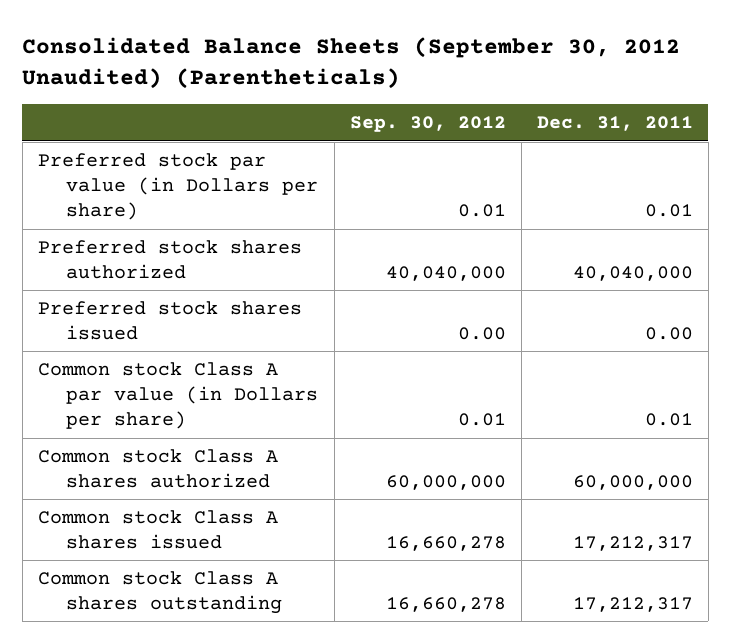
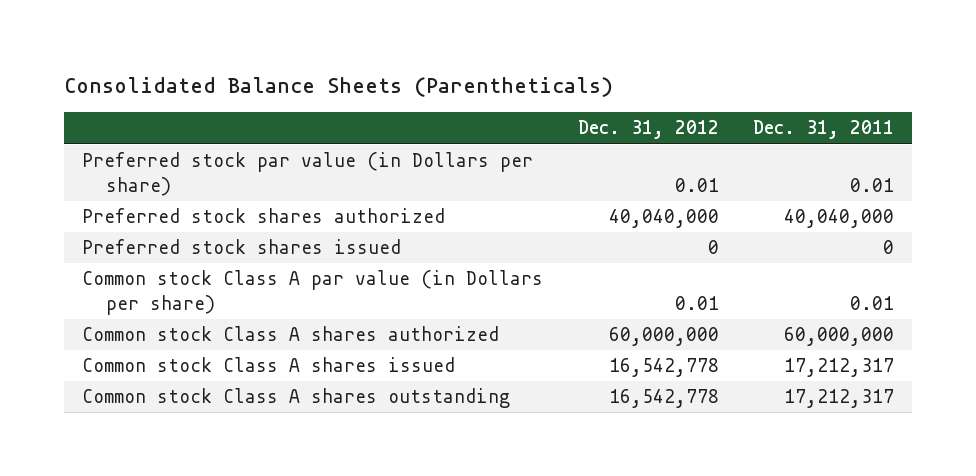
[22,37,681,90] Consolidated Balance Sheets (September 30, 2012 Unaudited) (Parentheticals) -> [64,77,614,98] Consolidated Balance Sheets (Parentheticals)
[349,116,506,133] Sep. 30, 2012 -> none
none -> [577,120,719,140] Dec. 31, 2012
[644,327,693,341] 0.00 -> [883,240,895,255] 0

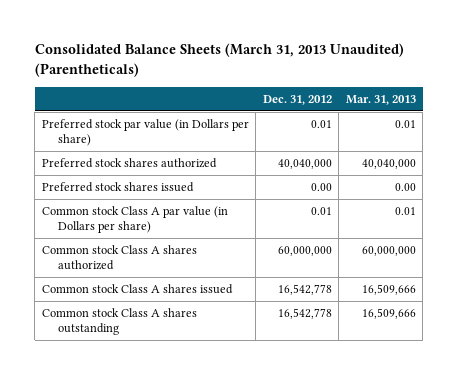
[64,77,614,98] Consolidated Balance Sheets (Parentheticals) -> [34,43,404,78] Consolidated Balance Sheets (March 31, 2013 Unaudited) (Parentheticals)
[753,120,895,140] Dec. 31, 2011 -> none
none -> [345,94,416,105] Mar. 31, 2013
[707,240,719,255] 0 -> [310,183,332,192] 0.00

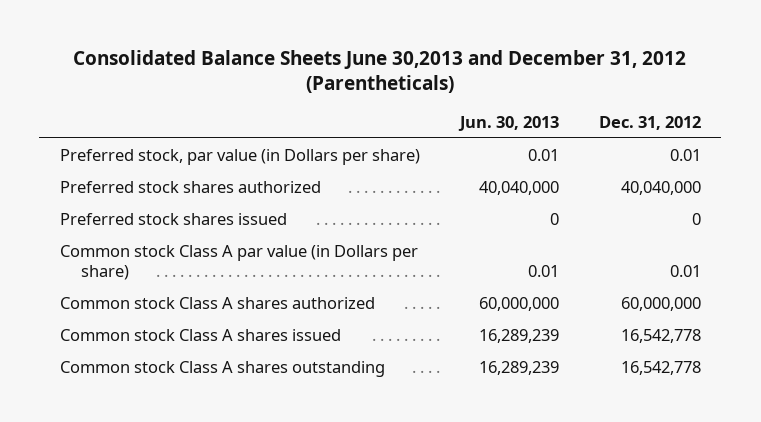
[34,43,404,78] Consolidated Balance Sheets (March 31, 2013 Unaudited) (Parentheticals) -> [73,49,687,94] Consolidated Balance Sheets June 30,2013 and December 31, 2012 (Parentheticals)
[345,94,416,105] Mar. 31, 2013 -> none
none -> [457,116,559,132] Jun. 30, 2013
[41,119,249,147] Preferred stock par value (in Dollars per share) -> [59,148,420,165] Preferred stock, par value (in Dollars per share)
[310,183,332,192] 0.00 -> [692,212,702,225] 0

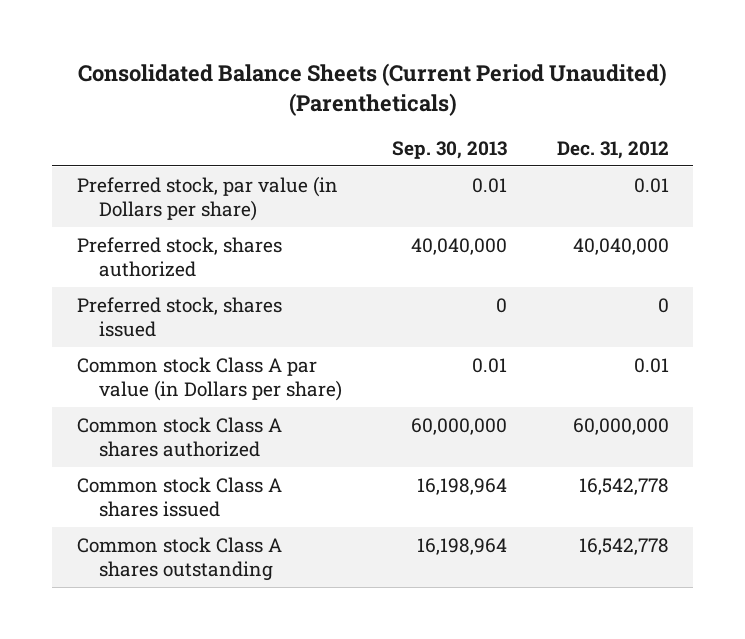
[73,49,687,94] Consolidated Balance Sheets June 30,2013 and December 31, 2012 (Parentheticals) -> [77,63,667,117] Consolidated Balance Sheets (Current Period Unaudited) (Parentheticals)
[457,116,559,132] Jun. 30, 2013 -> none
none -> [391,140,507,159] Sep. 30, 2013
[59,180,321,193] Preferred stock shares authorized -> [76,236,282,278] Preferred stock, shares authorized
[59,212,287,225] Preferred stock shares issued -> [76,296,282,338] Preferred stock, shares issued

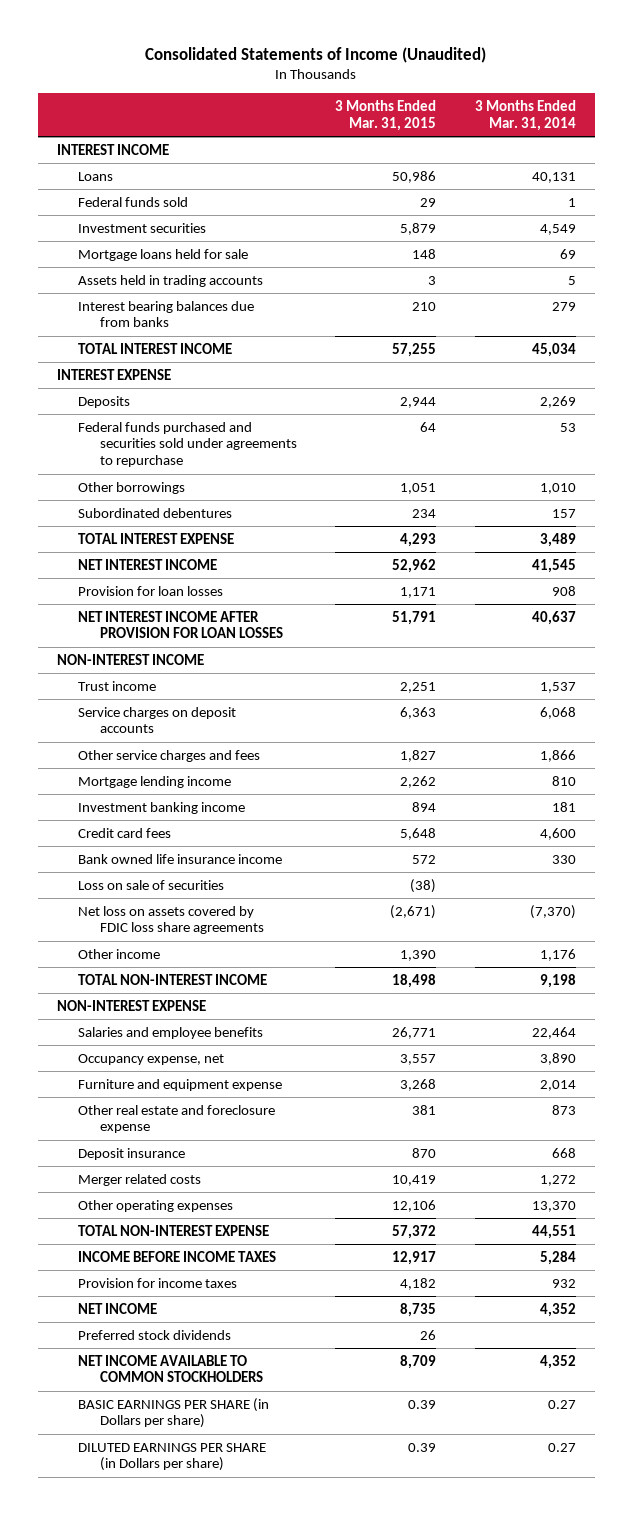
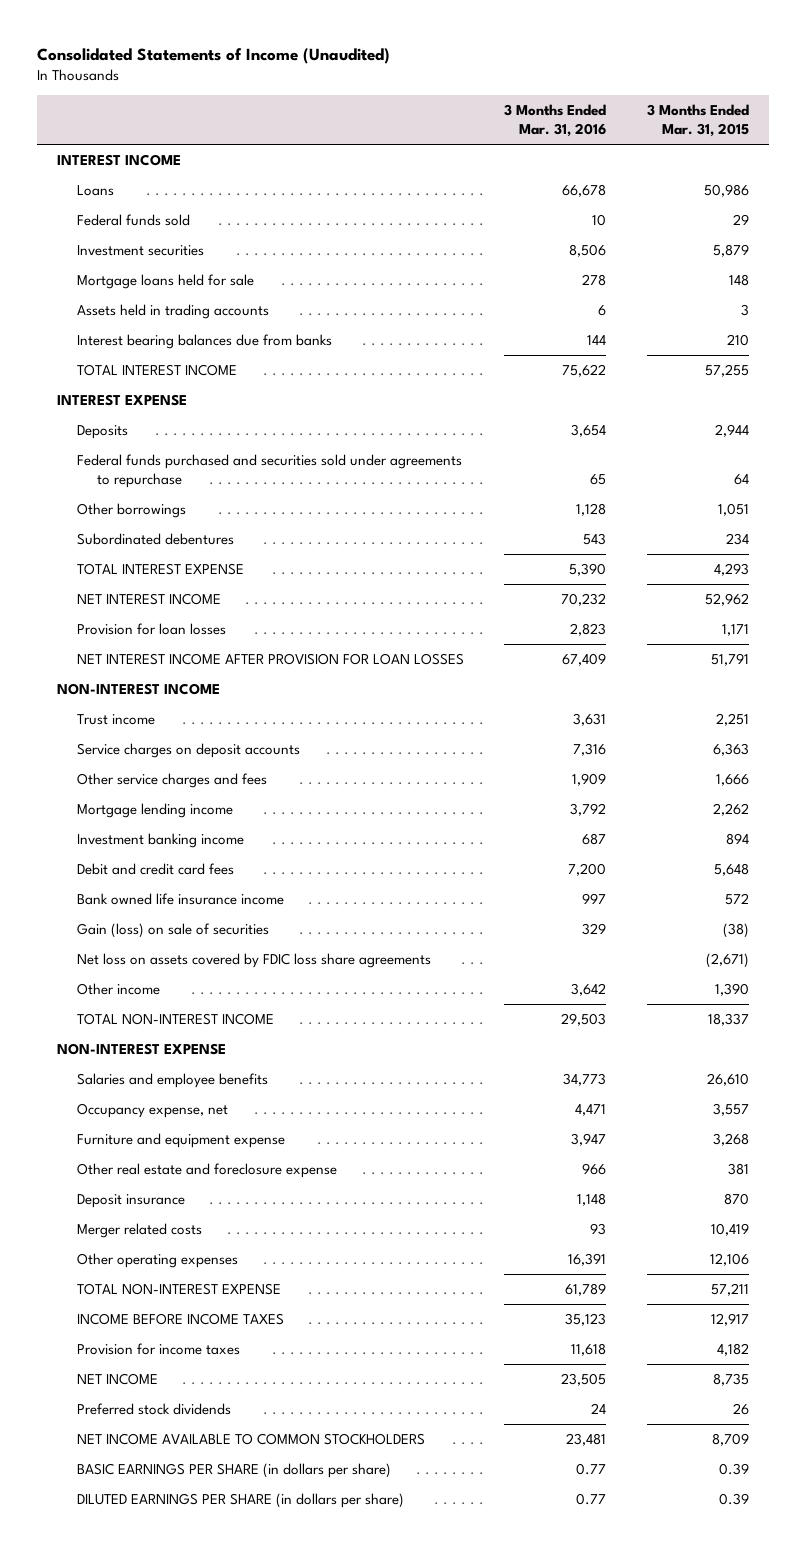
[474,100,576,131] 3 Months Ended Mar. 31, 2014 -> none
none -> [504,104,607,138] 3 Months Ended Mar. 31, 2016
[400,749,437,762] 1,827 -> [715,774,749,787] 1,666
[78,827,172,838] Credit card fees -> [76,863,234,876] Debit and credit card fees
[78,879,225,890] Loss on sale of securities -> [76,923,269,939] Gain (loss) on sale of securities
[392,973,437,988] 18,498 -> [707,1013,749,1027] 18,337
[392,1026,437,1039] 26,771 -> [706,1073,749,1087] 26,610
[392,1224,437,1239] 57,372 -> [710,1283,749,1297] 57,211
[78,1397,270,1429] BASIC EARNINGS PER SHARE (in Dollars per share) -> [76,1463,391,1479] BASIC EARNINGS PER SHARE (in dollars per share)
[78,1442,267,1472] DILUTED EARNINGS PER SHARE (in Dollars per share) -> [76,1493,404,1509] DILUTED EARNINGS PER SHARE (in dollars per share)

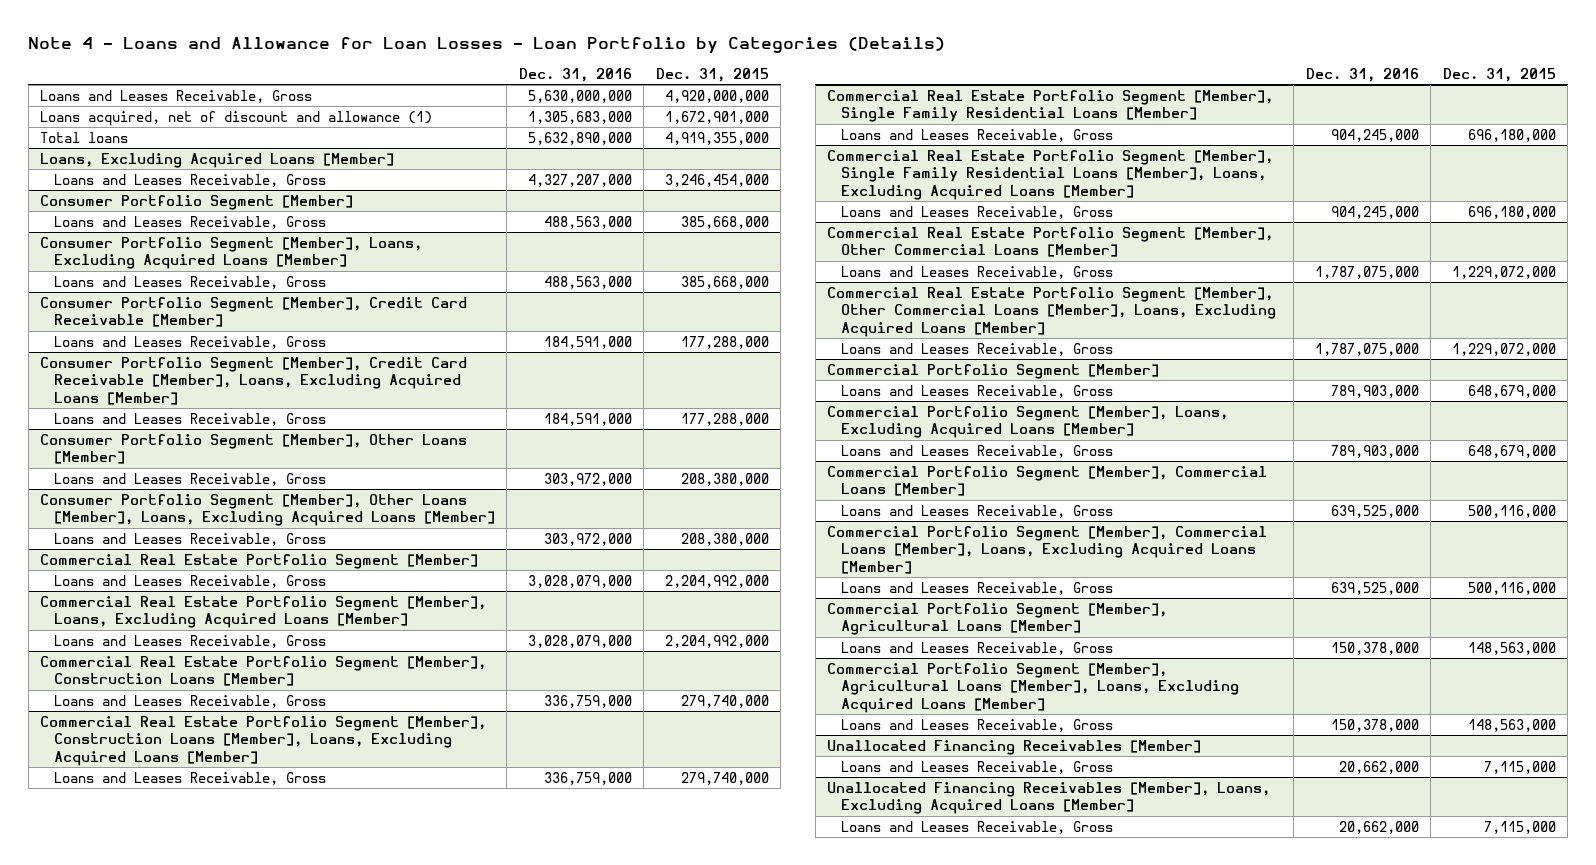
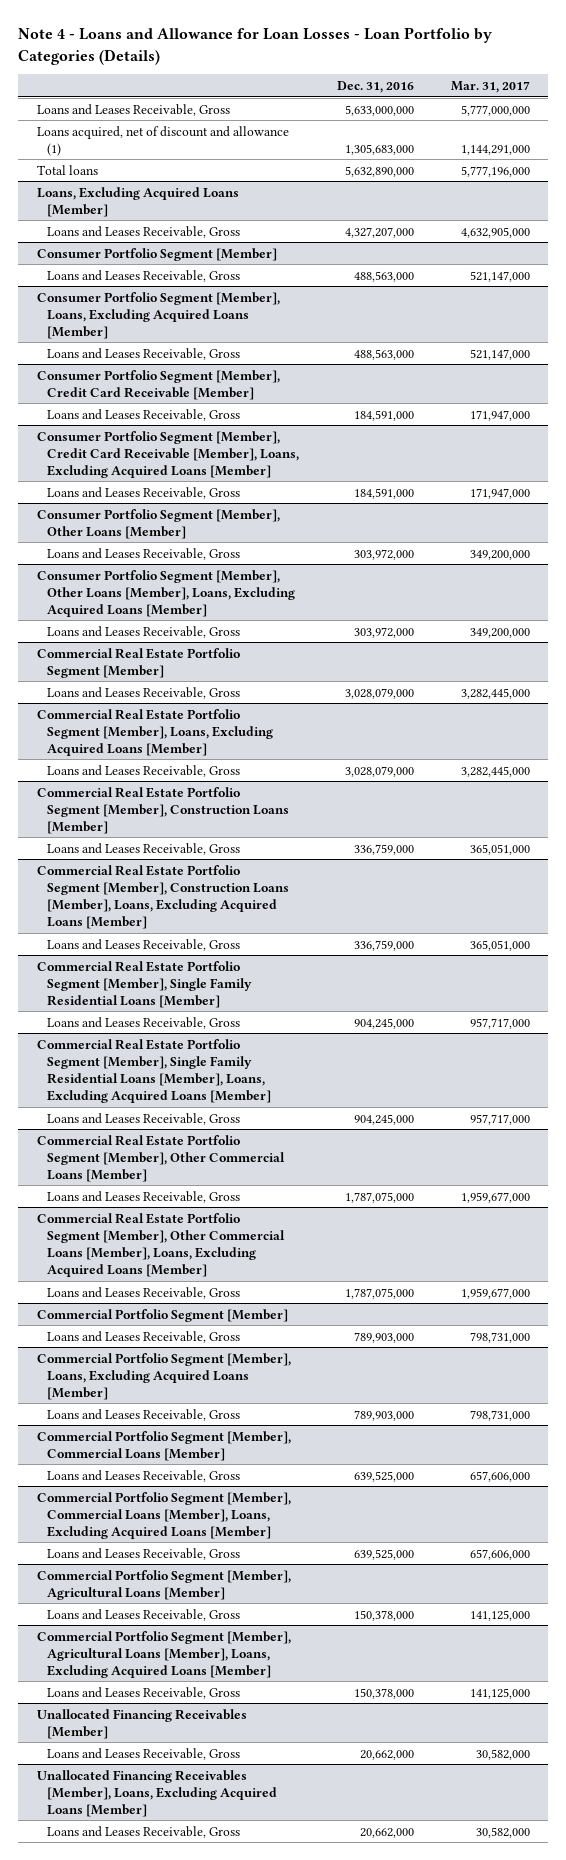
[655,67,769,82] Dec. 31, 2015 -> none
none -> [450,80,530,93] Mar. 31, 2017
[527,89,632,103] 5,630,000,000 -> [344,104,414,116] 5,633,000,000

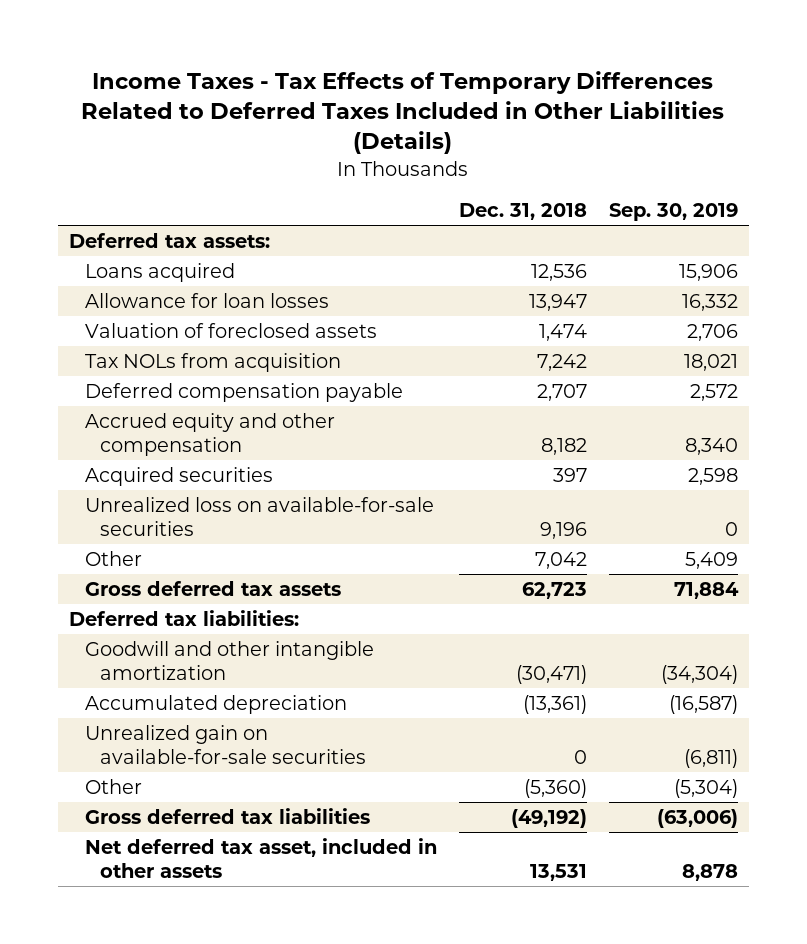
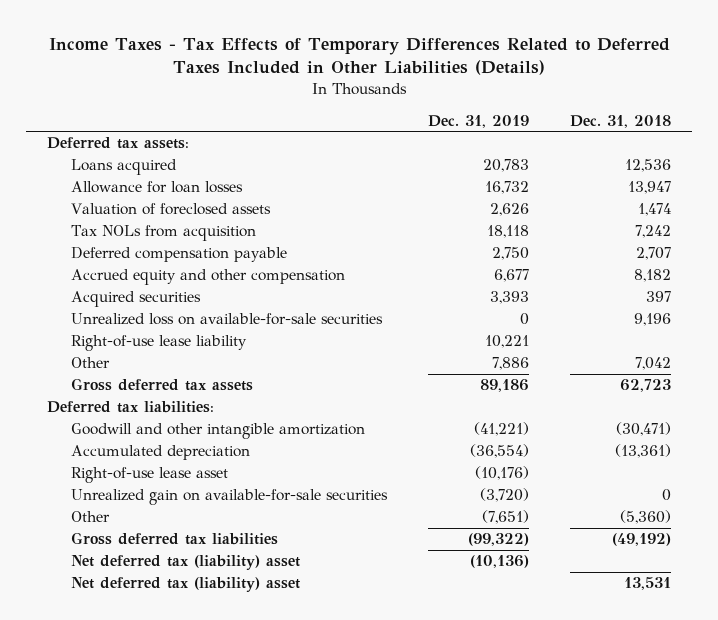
[608,203,738,222] Sep. 30, 2019 -> none
none -> [427,114,529,128] Dec. 31, 2019
none -> [70,335,247,352] Right-of-use lease liability
none -> [70,467,228,484] Right-of-use lease asset
none -> [70,555,300,571] Net deferred tax (liability) asset
[84,837,437,879] Net deferred tax asset, included in other assets -> [70,577,300,593] Net deferred tax (liability) asset

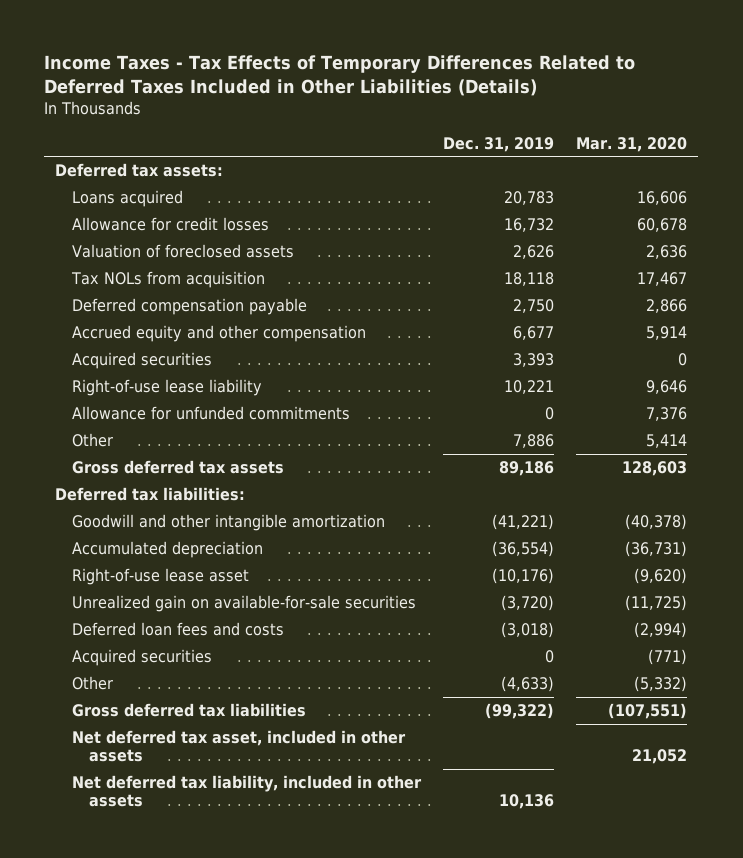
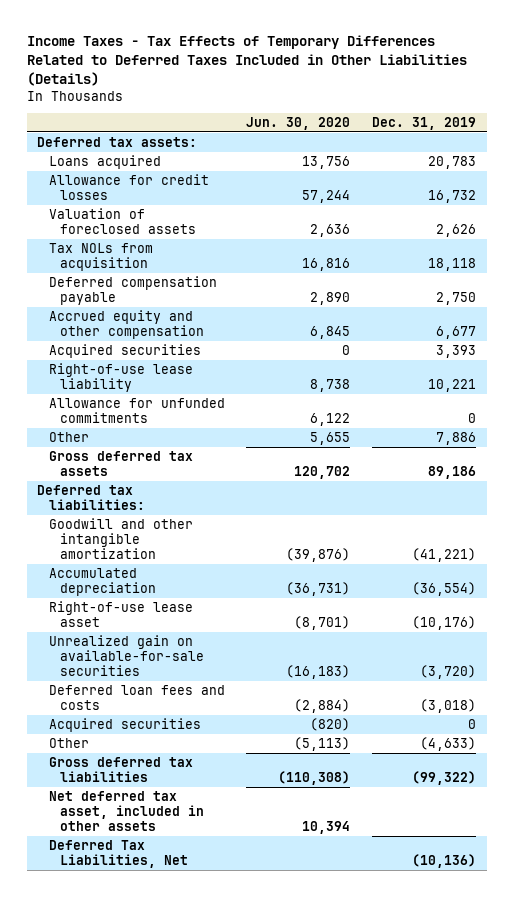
[576,136,688,152] Mar. 31, 2020 -> none
none -> [246,117,351,131] Jun. 30, 2020
[72,775,423,808] Net deferred tax liability, included in other assets -> [48,839,188,868] Deferred Tax Liabilities, Net
[499,794,555,810] 10,136 -> [412,853,477,868] (10,136)

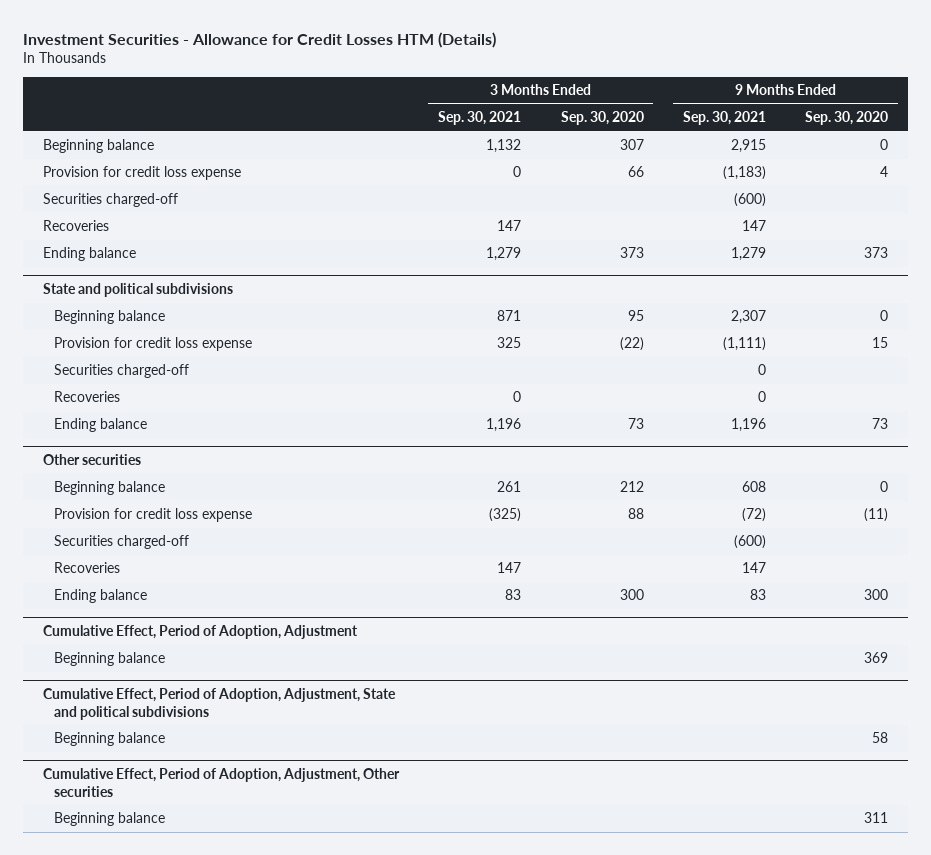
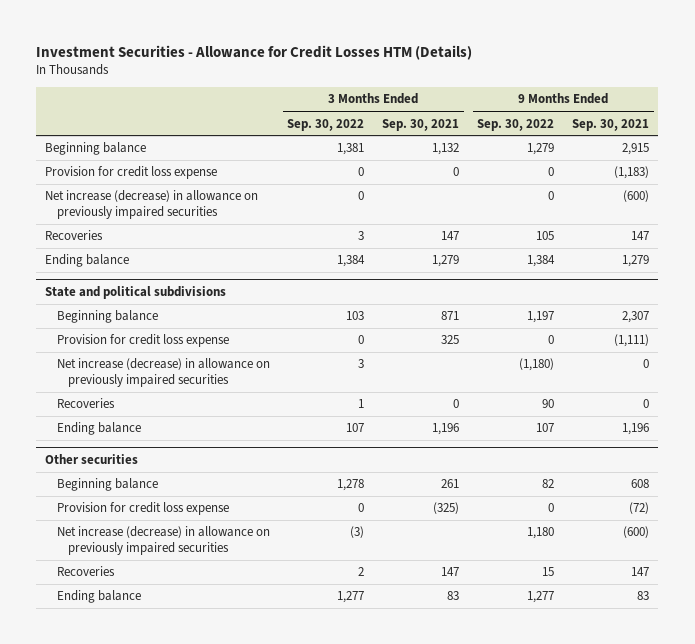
[560,111,644,126] Sep. 30, 2020 -> none
[805,111,889,126] Sep. 30, 2020 -> none
none -> [287,118,365,131] Sep. 30, 2022
none -> [477,118,555,131] Sep. 30, 2022
[42,193,178,208] Securities charged-off -> [45,190,259,219] Net increase (decrease) in allowance on previously impaired securities
[53,364,189,379] Securities charged-off -> [56,358,270,387] Net increase (decrease) in allowance on previously impaired securities
[53,535,189,550] Securities charged-off -> [56,526,270,555] Net increase (decrease) in allowance on previously impaired securities
[42,625,358,640] Cumulative Effect, Period of Adoption, Adjustment -> none
[53,652,165,667] Beginning balance -> none
[42,688,396,721] Cumulative Effect, Period of Adoption, Adjustment, State and political subdivisions -> none
[53,732,165,747] Beginning balance -> none
[42,768,400,798] Cumulative Effect, Period of Adoption, Adjustment, Other securities -> none
[53,812,165,827] Beginning balance -> none

